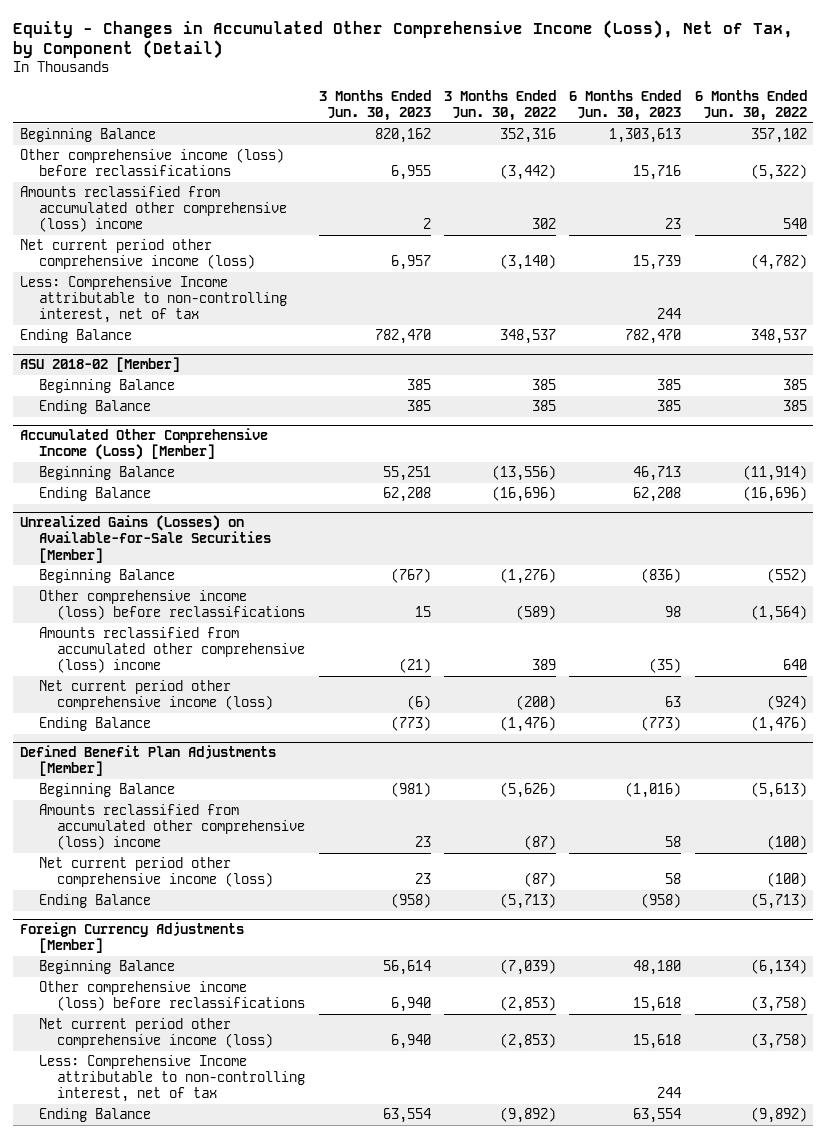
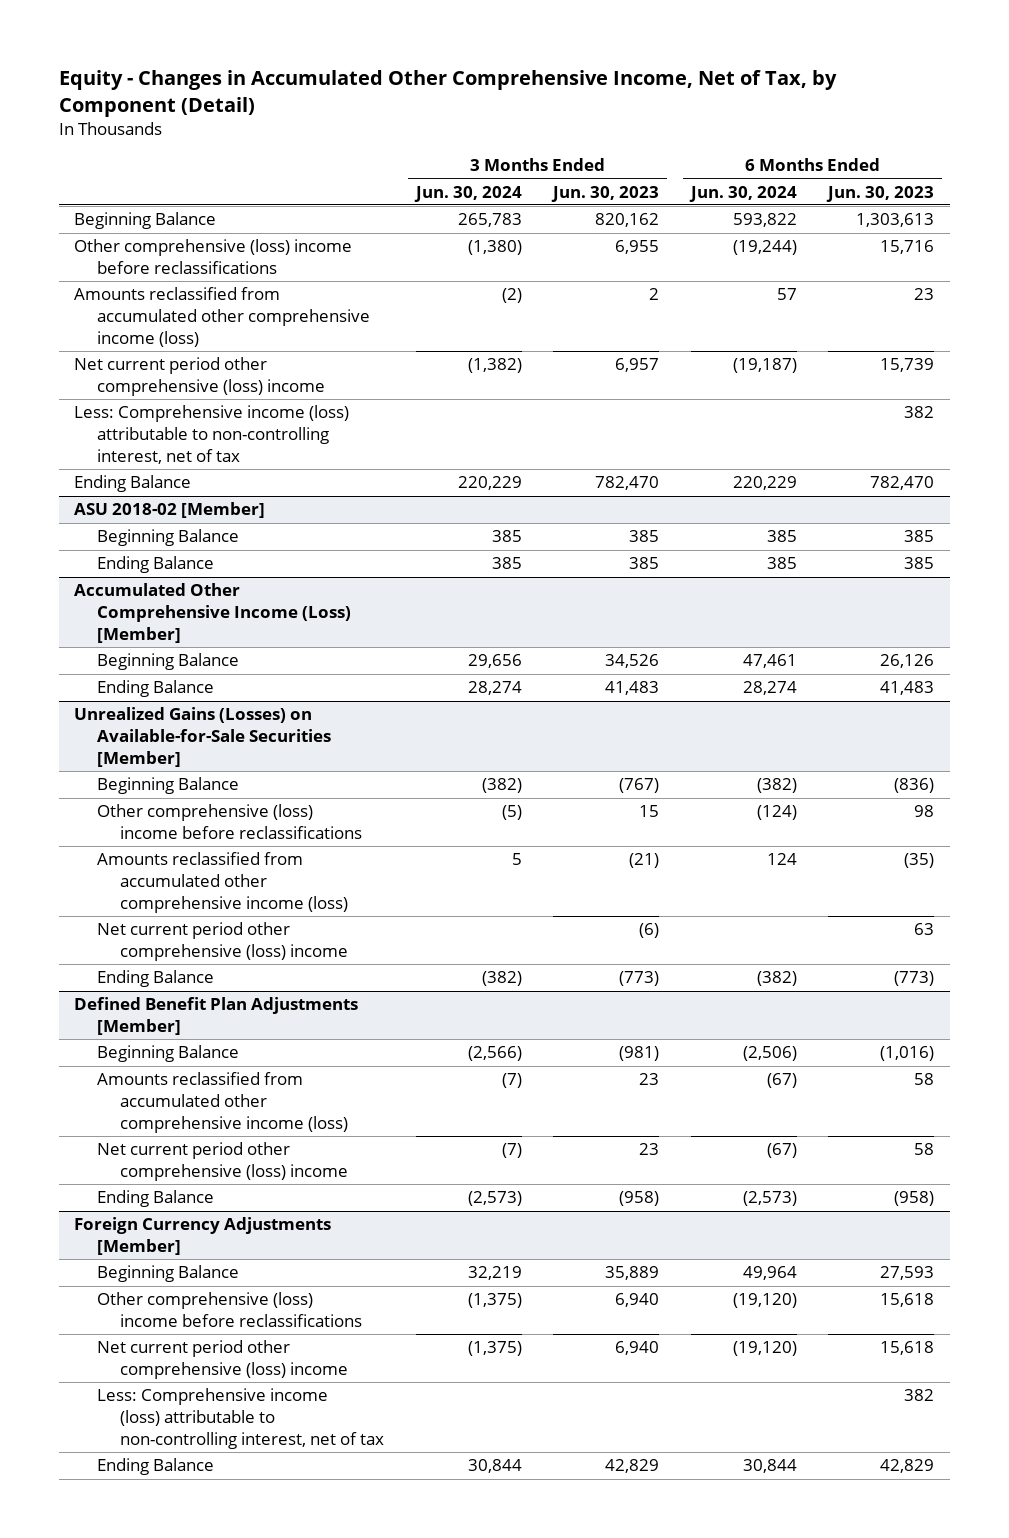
[12,19,793,60] Equity - Changes in Accumulated Other Comprehensive Income (Loss), Net of Tax, by Component (Detail) -> [58,70,837,117] Equity - Changes in Accumulated Other Comprehensive Income, Net of Tax, by Component (Detail)
[444,89,557,121] 3 Months Ended Jun. 30, 2022 -> none
[694,89,807,121] 6 Months Ended Jun. 30, 2022 -> none
none -> [413,185,522,202] Jun. 30, 2024
none -> [688,185,797,202] Jun. 30, 2024
[19,148,284,177] Other comprehensive income (loss) before reclassifications -> [74,239,353,275] Other comprehensive (loss) income before reclassifications
[19,186,287,233] Amounts reclassified from accumulated other comprehensive (loss) income -> [74,287,371,347] Amounts reclassified from accumulated other comprehensive income (loss)
[19,239,255,270] Net current period other comprehensive income (loss) -> [74,357,326,397] Net current period other comprehensive (loss) income
[19,276,287,324] Less: Comprehensive Income attributable to non-controlling interest, net of tax -> [74,405,350,464] Less: Comprehensive income (loss) attributable to non-controlling interest, net of tax
[657,308,682,320] 244 -> [904,406,935,419] 382
[382,466,431,482] 55,251 -> [605,654,660,669] 34,526
[633,466,682,482] 46,713 -> [880,654,935,669] 26,126
[382,487,431,503] 62,208 -> [605,681,660,696] 41,483
[633,487,682,503] 62,208 -> [880,681,935,696] 41,483
[38,590,306,621] Other comprehensive income (loss) before reclassifications -> [97,804,363,840] Other comprehensive (loss) income before reclassifications
[38,627,306,674] Amounts reclassified from accumulated other comprehensive (loss) income -> [97,852,349,913] Amounts reclassified from accumulated other comprehensive income (loss)
[38,680,274,711] Net current period other comprehensive income (loss) -> [97,922,349,962] Net current period other comprehensive (loss) income
[38,804,306,851] Amounts reclassified from accumulated other comprehensive (loss) income -> [97,1072,349,1133] Amounts reclassified from accumulated other comprehensive income (loss)
[38,857,274,888] Net current period other comprehensive income (loss) -> [97,1142,349,1182] Net current period other comprehensive (loss) income
[382,960,431,976] 56,614 -> [605,1266,660,1281] 35,889
[633,960,682,976] 48,180 -> [880,1266,935,1281] 27,593
[38,981,306,1012] Other comprehensive income (loss) before reclassifications -> [97,1292,363,1328] Other comprehensive (loss) income before reclassifications
[38,1018,274,1049] Net current period other comprehensive income (loss) -> [97,1340,349,1380] Net current period other comprehensive (loss) income
[38,1055,306,1103] Less: Comprehensive Income attributable to non-controlling interest, net of tax -> [97,1388,385,1449] Less: Comprehensive income (loss) attributable to non-controlling interest, net of tax
[657,1087,682,1099] 244 -> [904,1389,935,1402] 382
[382,1108,431,1124] 63,554 -> [605,1459,660,1474] 42,829
[633,1108,682,1124] 63,554 -> [880,1459,935,1474] 42,829

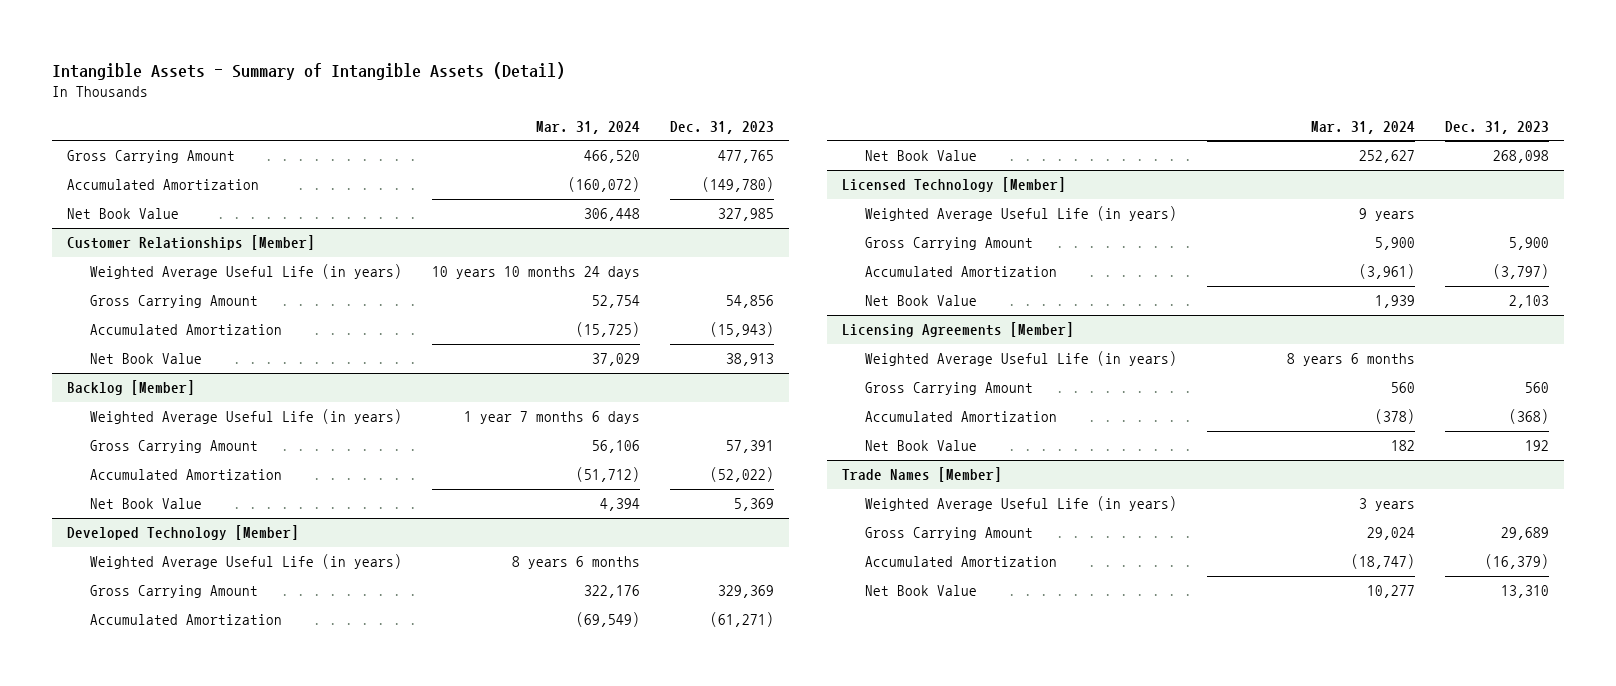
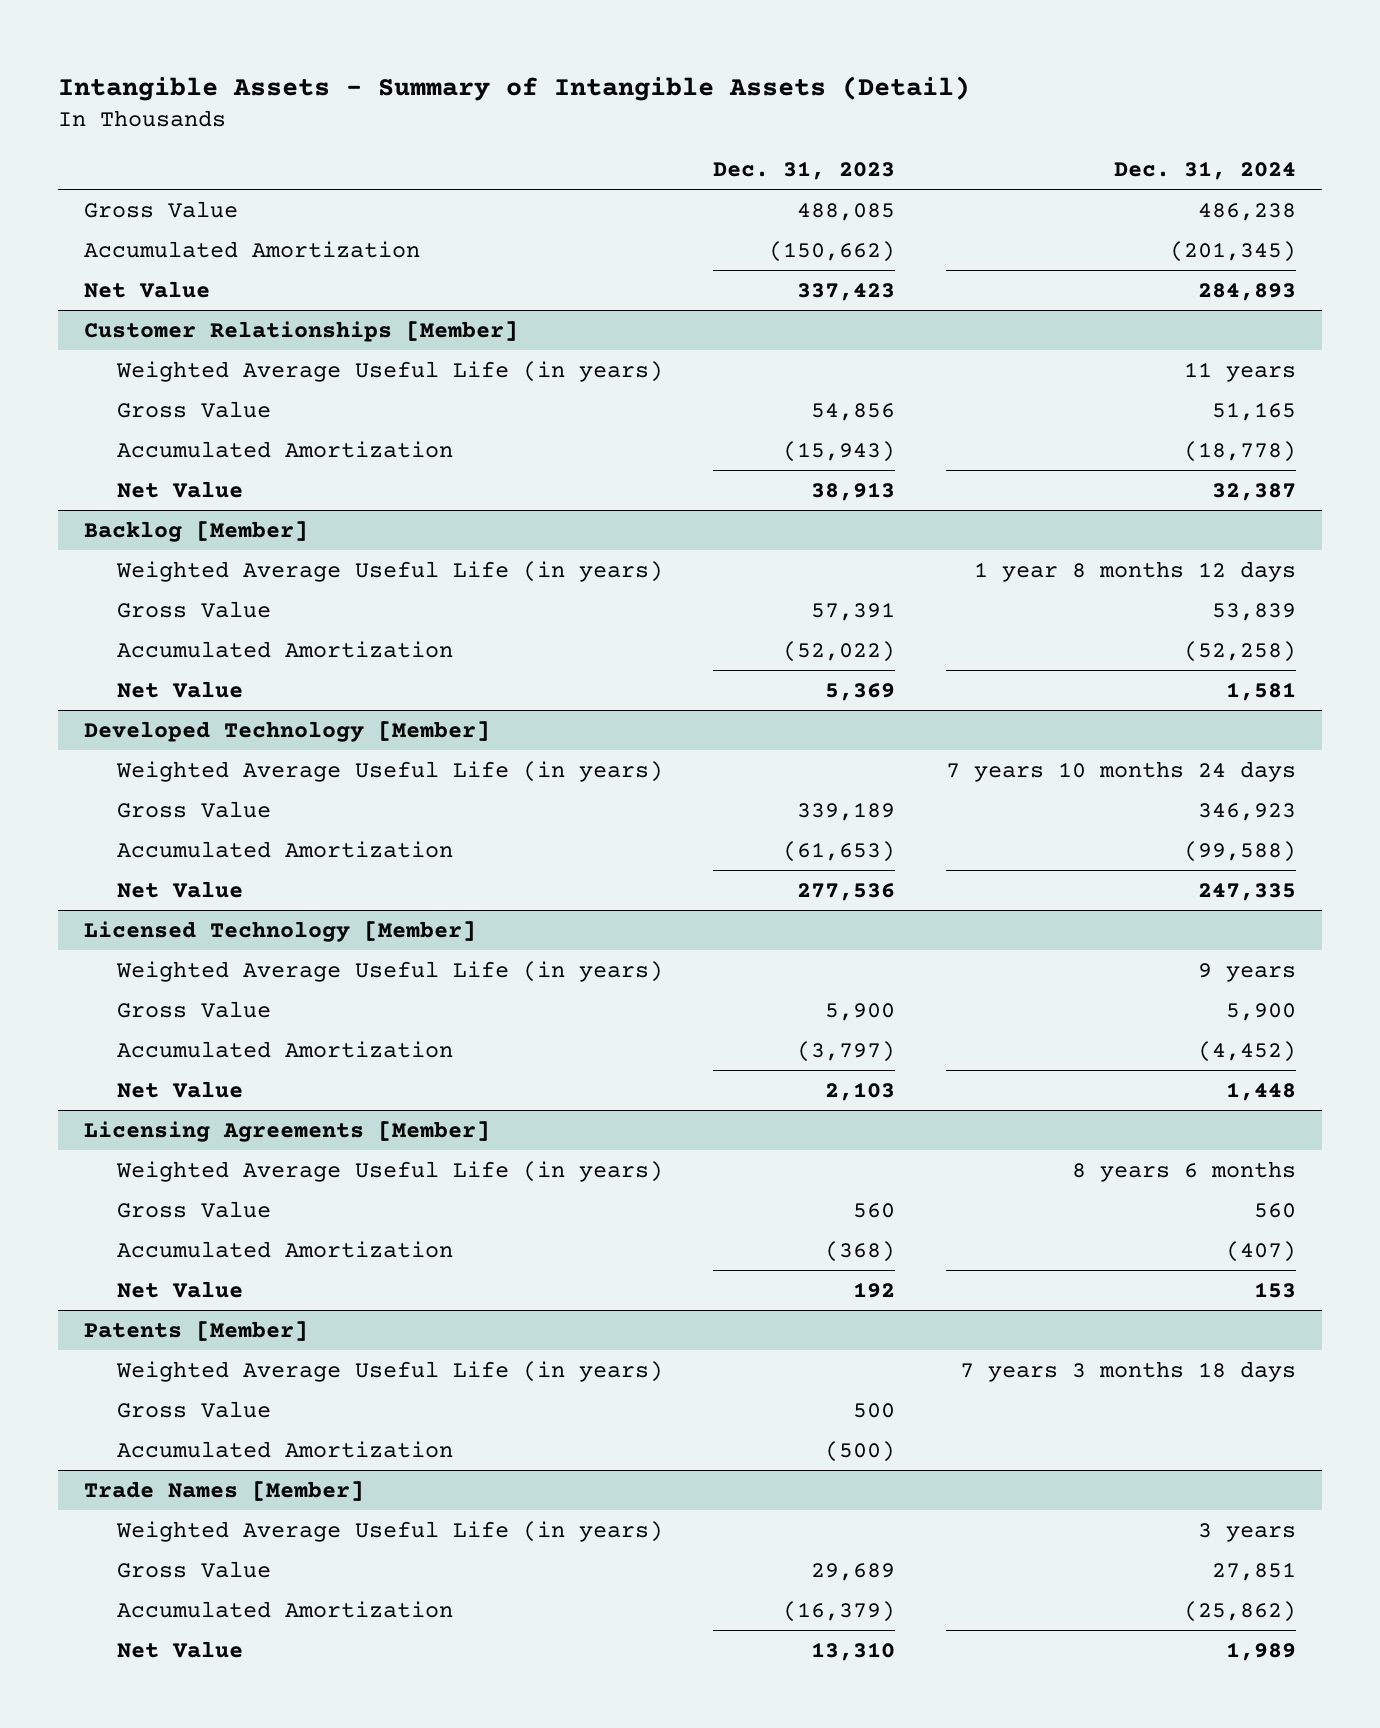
[536,120,641,134] Mar. 31, 2024 -> none
none -> [1114,161,1297,181] Dec. 31, 2024
[67,150,236,164] Gross Carrying Amount -> [83,200,238,218] Gross Value
[718,150,775,164] 477,765 -> [797,202,896,221] 488,085
[702,177,775,193] (149,780) -> [769,240,896,262] (150,662)
[67,208,180,220] Net Book Value -> [83,280,210,298] Net Value
[718,208,775,222] 327,985 -> [797,282,896,301] 337,423
[90,295,259,309] Gross Carrying Amount -> [116,400,271,418] Gross Value
[90,353,203,365] Net Book Value -> [116,480,243,498] Net Value
[90,440,259,454] Gross Carrying Amount -> [116,600,271,618] Gross Value
[90,498,203,510] Net Book Value -> [116,680,243,698] Net Value
[90,585,259,599] Gross Carrying Amount -> [116,800,271,818] Gross Value
[718,585,775,599] 329,369 -> [797,801,896,821] 339,189
[710,612,775,628] (61,271) -> [783,840,896,862] (61,653)
[864,150,977,162] Net Book Value -> [116,880,243,898] Net Value
[1493,150,1550,164] 268,098 -> [797,882,896,901] 277,536
[864,237,1033,251] Gross Carrying Amount -> [116,1000,271,1018] Gross Value
[864,295,977,307] Net Book Value -> [116,1080,243,1098] Net Value
[864,382,1033,396] Gross Carrying Amount -> [116,1200,271,1218] Gross Value
[864,440,977,452] Net Book Value -> [116,1280,243,1298] Net Value
none -> [83,1320,308,1341] Patents [Member]
none -> [115,1360,663,1382] Weighted Average Useful Life (in years)
none -> [116,1400,271,1418] Gross Value
none -> [116,1440,453,1458] Accumulated Amortization
[864,527,1033,541] Gross Carrying Amount -> [116,1560,271,1578] Gross Value
[864,585,977,597] Net Book Value -> [116,1640,243,1658] Net Value

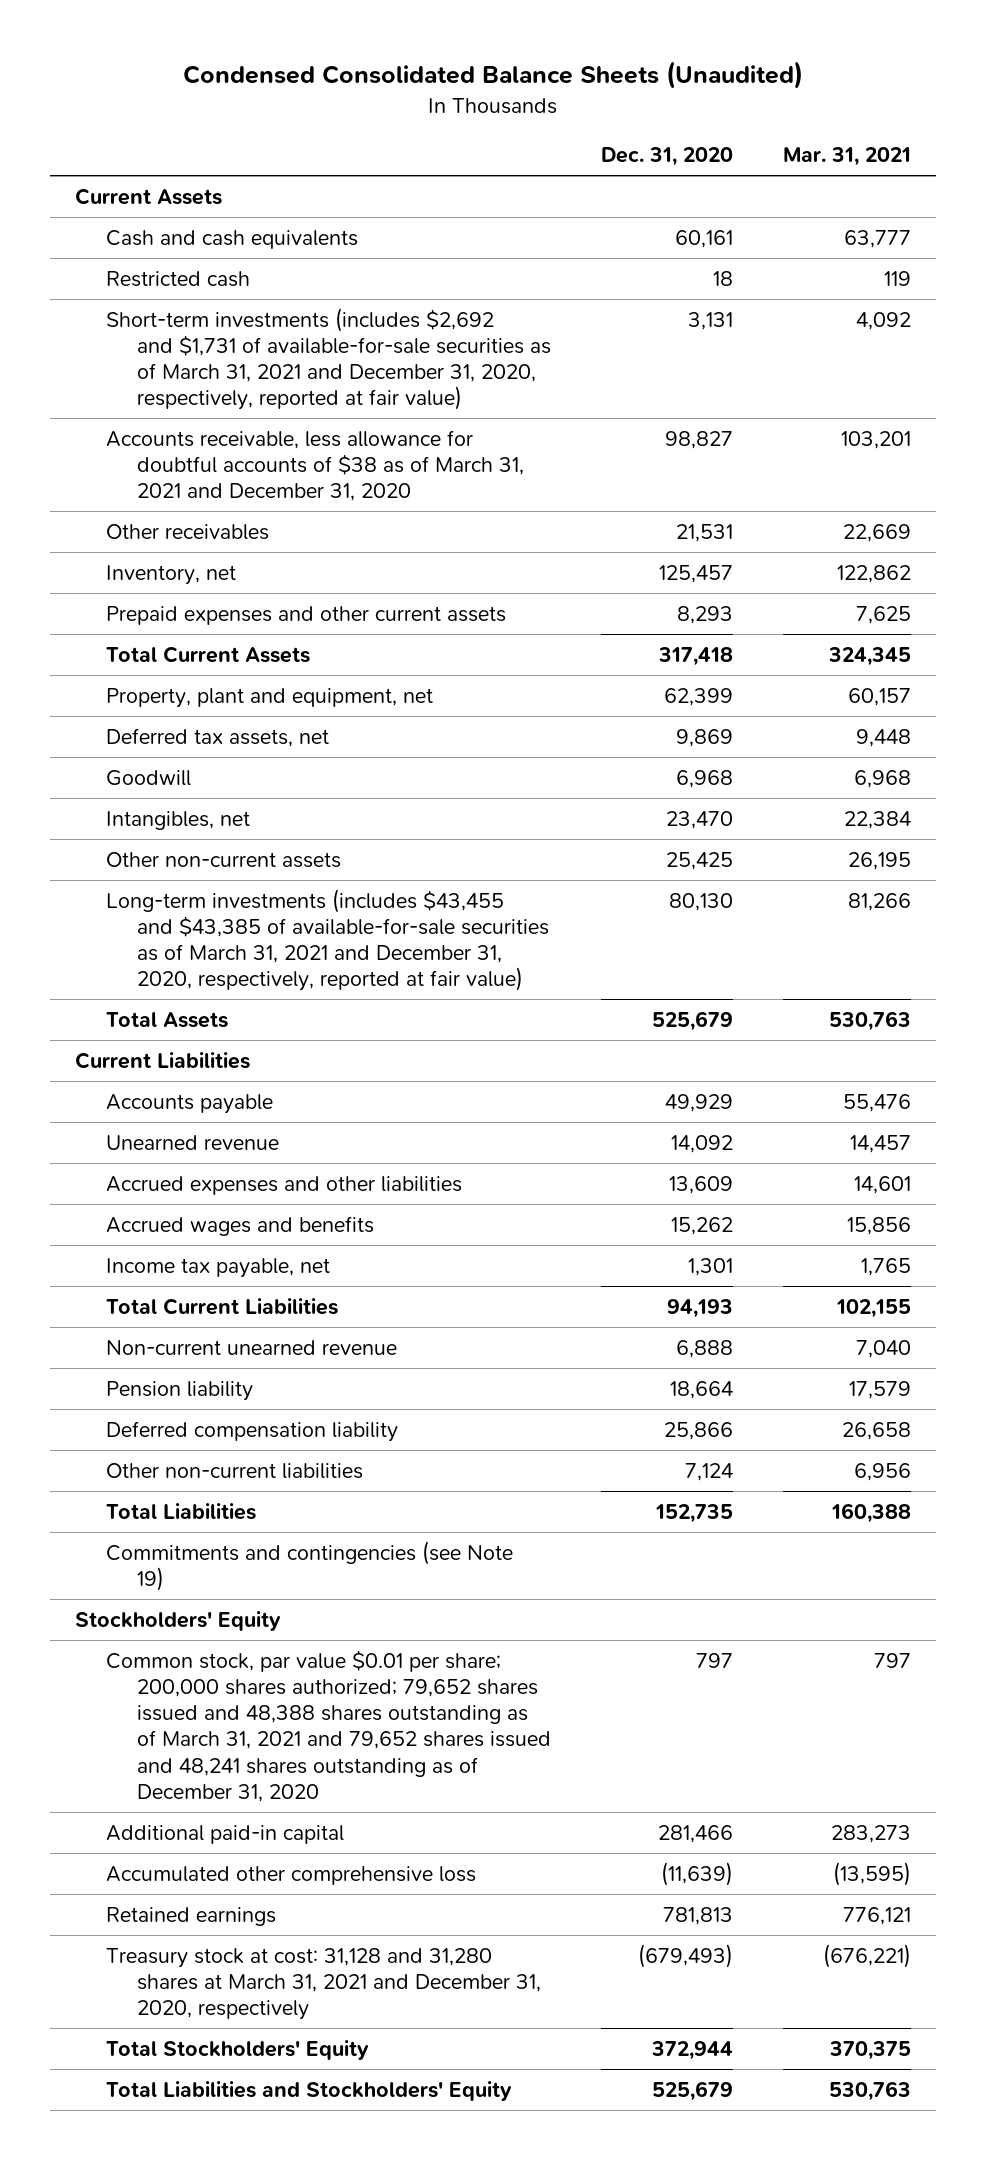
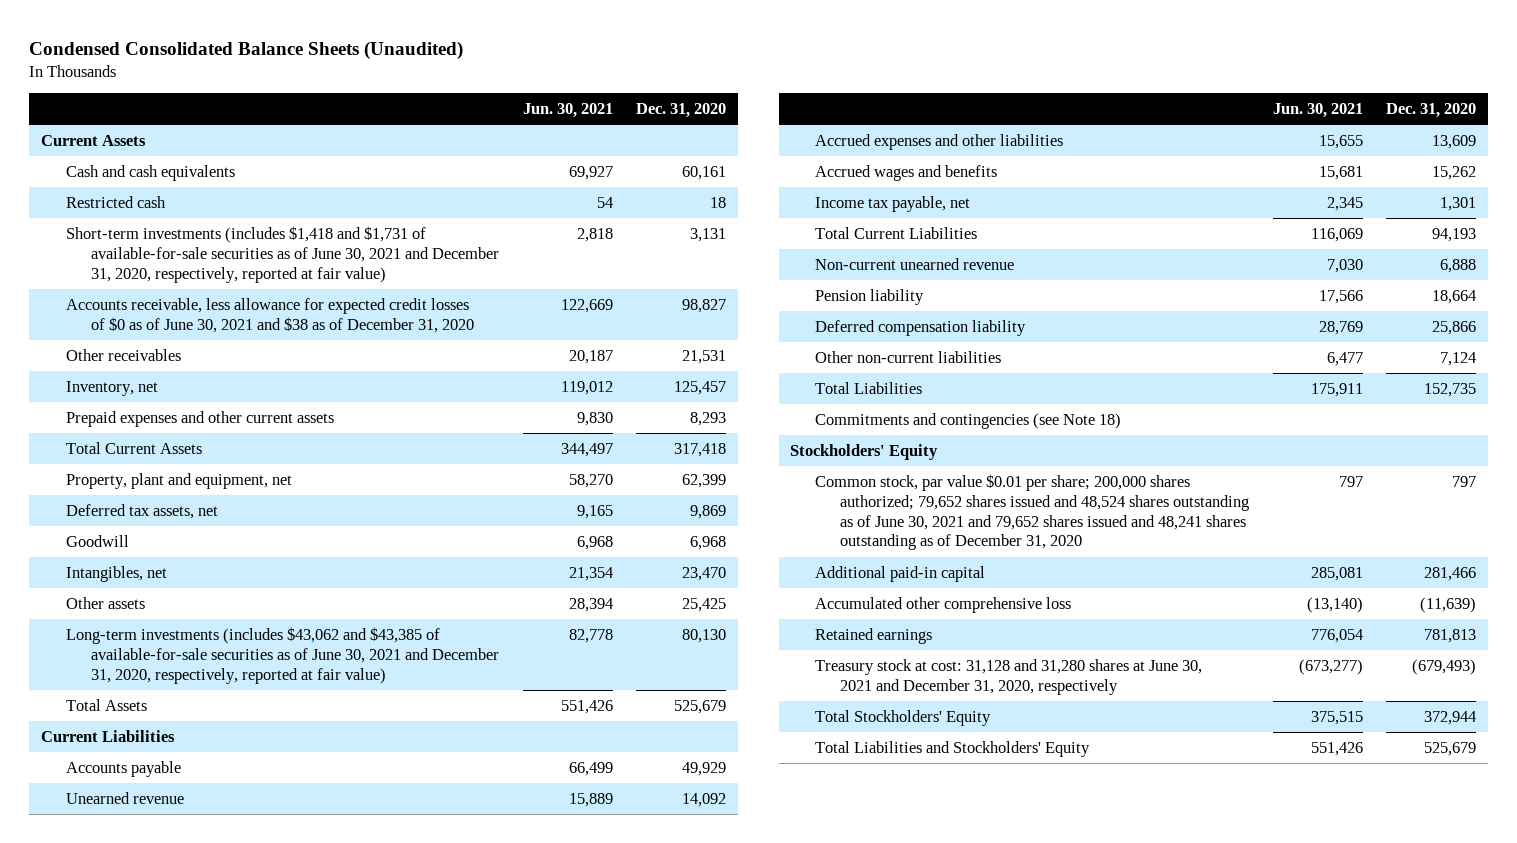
[783,147,912,167] Mar. 31, 2021 -> none
none -> [522,103,613,119] Jun. 30, 2021
[105,307,551,411] Short-term investments (includes $2,692 and $1,731 of available-for-sale securities as of March 31, 2021 and December 31, 2020, respectively, reported at fair value) -> [65,225,499,283] Short-term investments (includes $1,418 and $1,731 of available-for-sale securities as of June 30, 2021 and December 31, 2020, respectively, reported at fair value)
[105,429,524,502] Accounts receivable, less allowance for doubtful accounts of $38 as of March 31, 2021 and December 31, 2020 -> [65,297,474,333] Accounts receivable, less allowance for expected credit losses of $0 as of June 30, 2021 and $38 as of December 31, 2020
[105,851,341,868] Other non-current assets -> [65,596,145,609] Other assets
[105,888,549,992] Long-term investments (includes $43,455 and $43,385 of available-for-sale securities as of March 31, 2021 and December 31, 2020, respectively, reported at fair value) -> [65,626,499,684] Long-term investments (includes $43,062 and $43,385 of available-for-sale securities as of June 30, 2021 and December 31, 2020, respectively, reported at fair value)
[105,1540,513,1591] Commitments and contingencies (see Note 19) -> [815,412,1122,429] Commitments and contingencies (see Note 18)
[105,1649,551,1802] Common stock, par value $0.01 per share; 200,000 shares authorized; 79,652 shares issued and 48,388 shares outstanding as of March 31, 2021 and 79,652 shares issued and 48,241 shares outstanding as of December 31, 2020 -> [815,473,1250,551] Common stock, par value $0.01 per share; 200,000 shares authorized; 79,652 shares issued and 48,524 shares outstanding as of June 30, 2021 and 79,652 shares issued and 48,241 shares outstanding as of December 31, 2020
[105,1947,541,2021] Treasury stock at cost: 31,128 and 31,280 shares at March 31, 2021 and December 31, 2020, respectively -> [815,658,1203,695] Treasury stock at cost: 31,128 and 31,280 shares at June 30, 2021 and December 31, 2020, respectively

